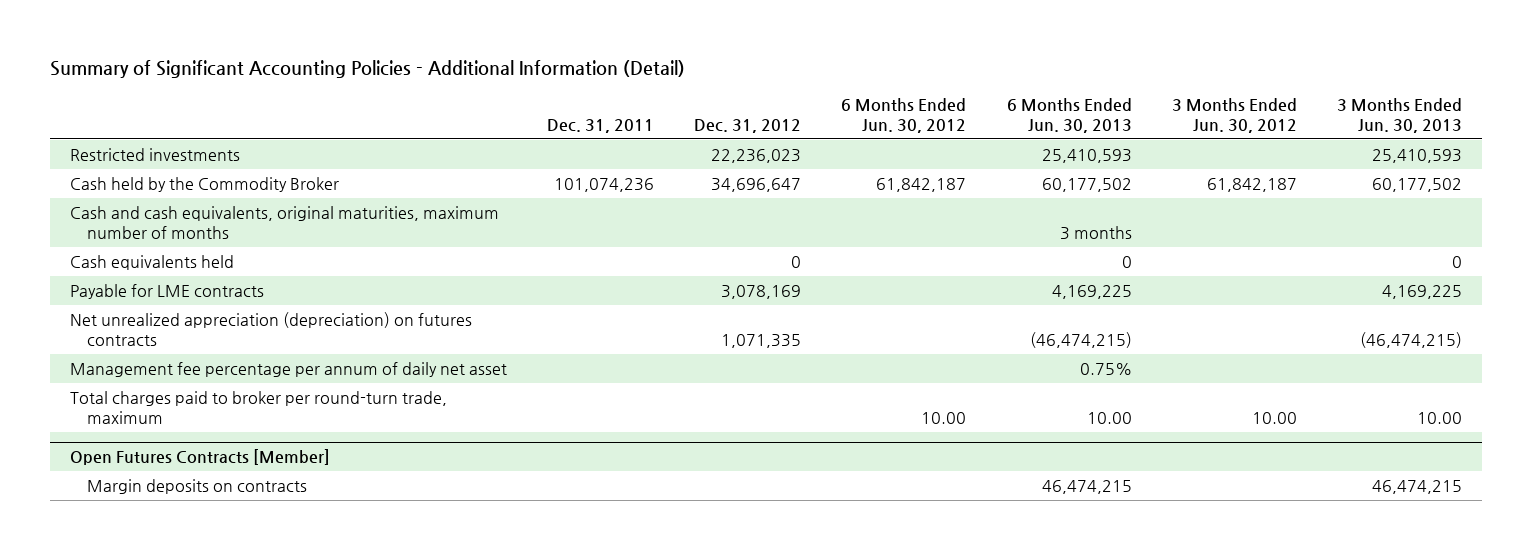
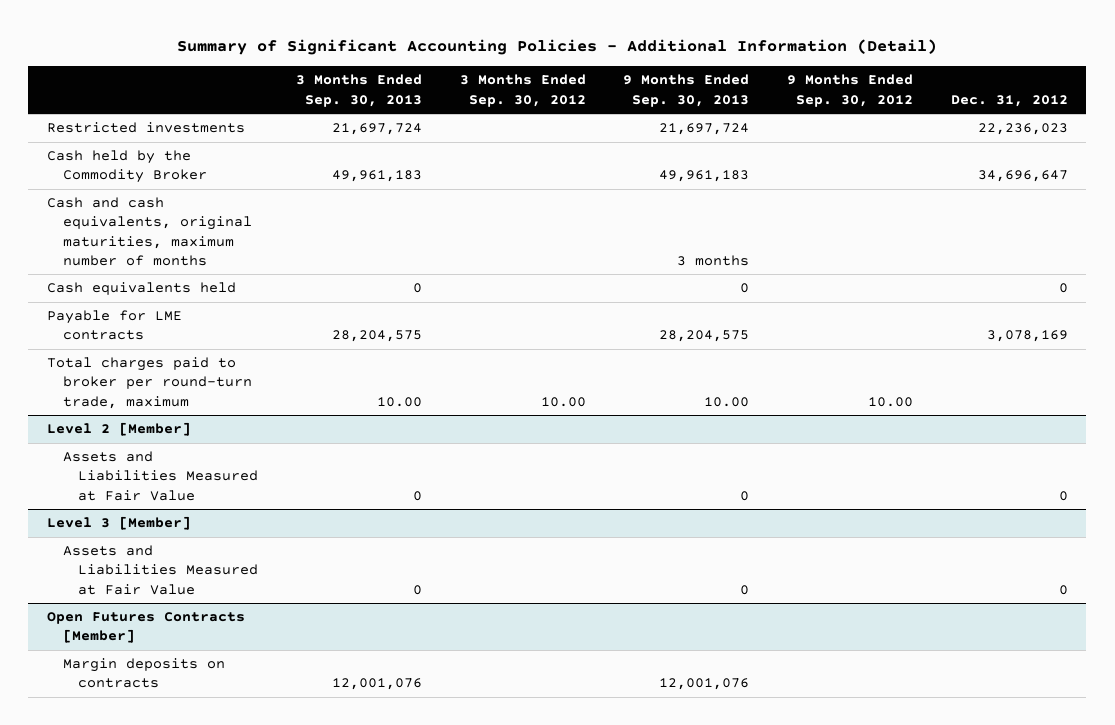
[547,119,655,134] Dec. 31, 2011 -> none
[841,97,967,134] 6 Months Ended Jun. 30, 2012 -> none
[1006,97,1132,134] 6 Months Ended Jun. 30, 2013 -> none
[1171,97,1297,134] 3 Months Ended Jun. 30, 2012 -> none
[1336,97,1462,134] 3 Months Ended Jun. 30, 2013 -> none
none -> [296,74,423,107] 3 Months Ended Sep. 30, 2013
none -> [459,74,586,107] 3 Months Ended Sep. 30, 2012
none -> [623,74,750,107] 9 Months Ended Sep. 30, 2013
none -> [786,74,913,107] 9 Months Ended Sep. 30, 2012
[70,311,473,346] Net unrealized appreciation (depreciation) on futures contracts -> none
[70,361,508,377] Management fee percentage per annum of daily net asset -> none
none -> [47,422,192,437] Level 2 [Member]
none -> [62,451,259,501] Assets and Liabilities Measured at Fair Value
none -> [47,516,192,531] Level 3 [Member]
none -> [62,545,259,595] Assets and Liabilities Measured at Fair Value

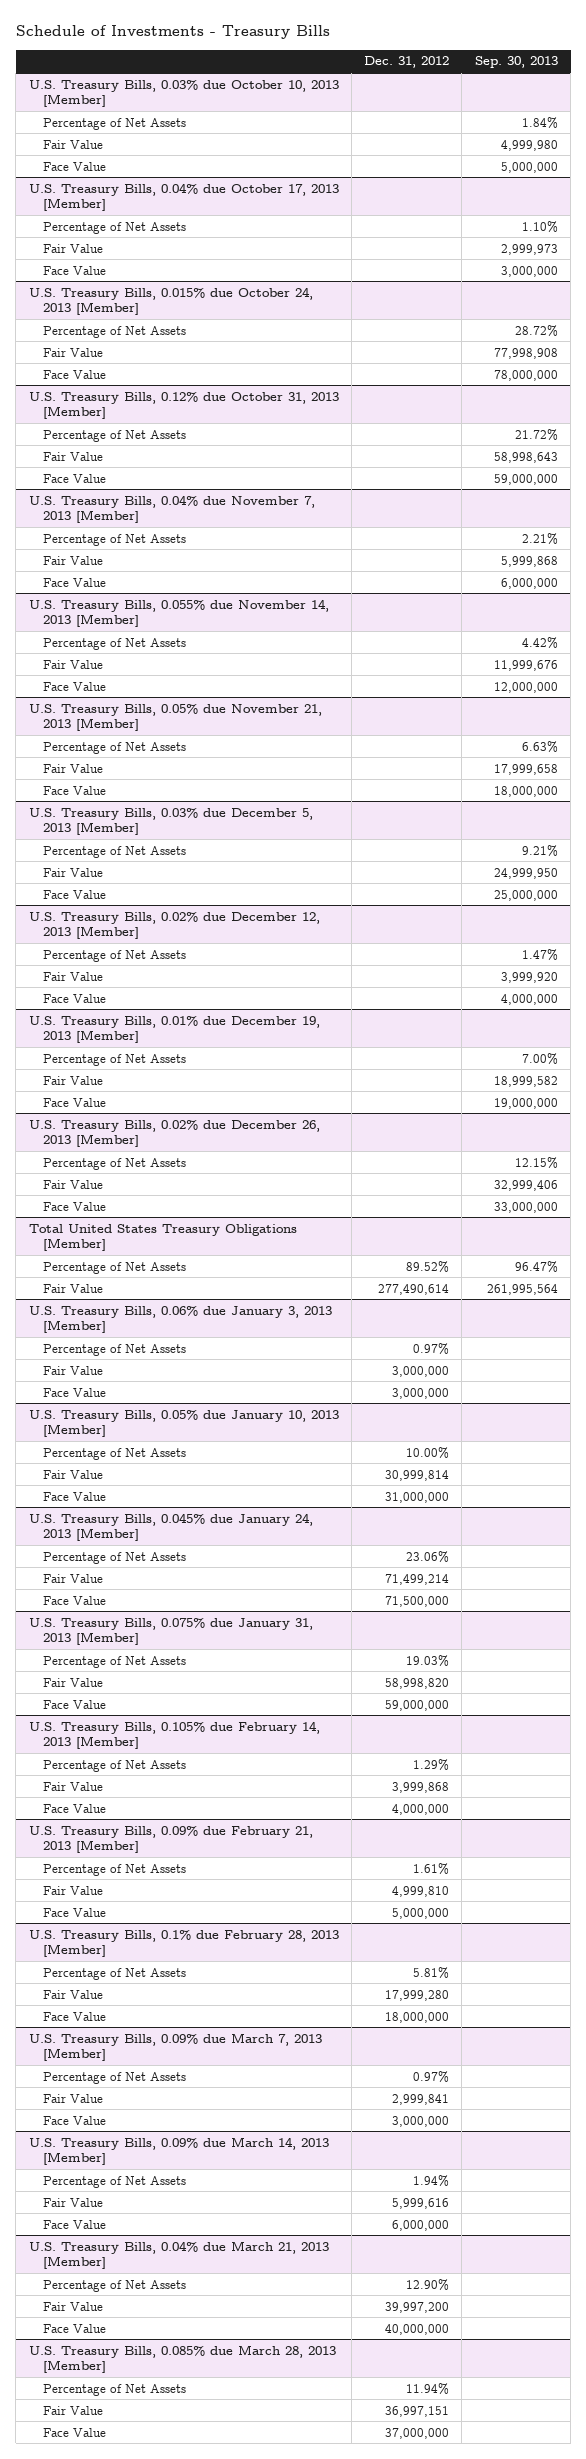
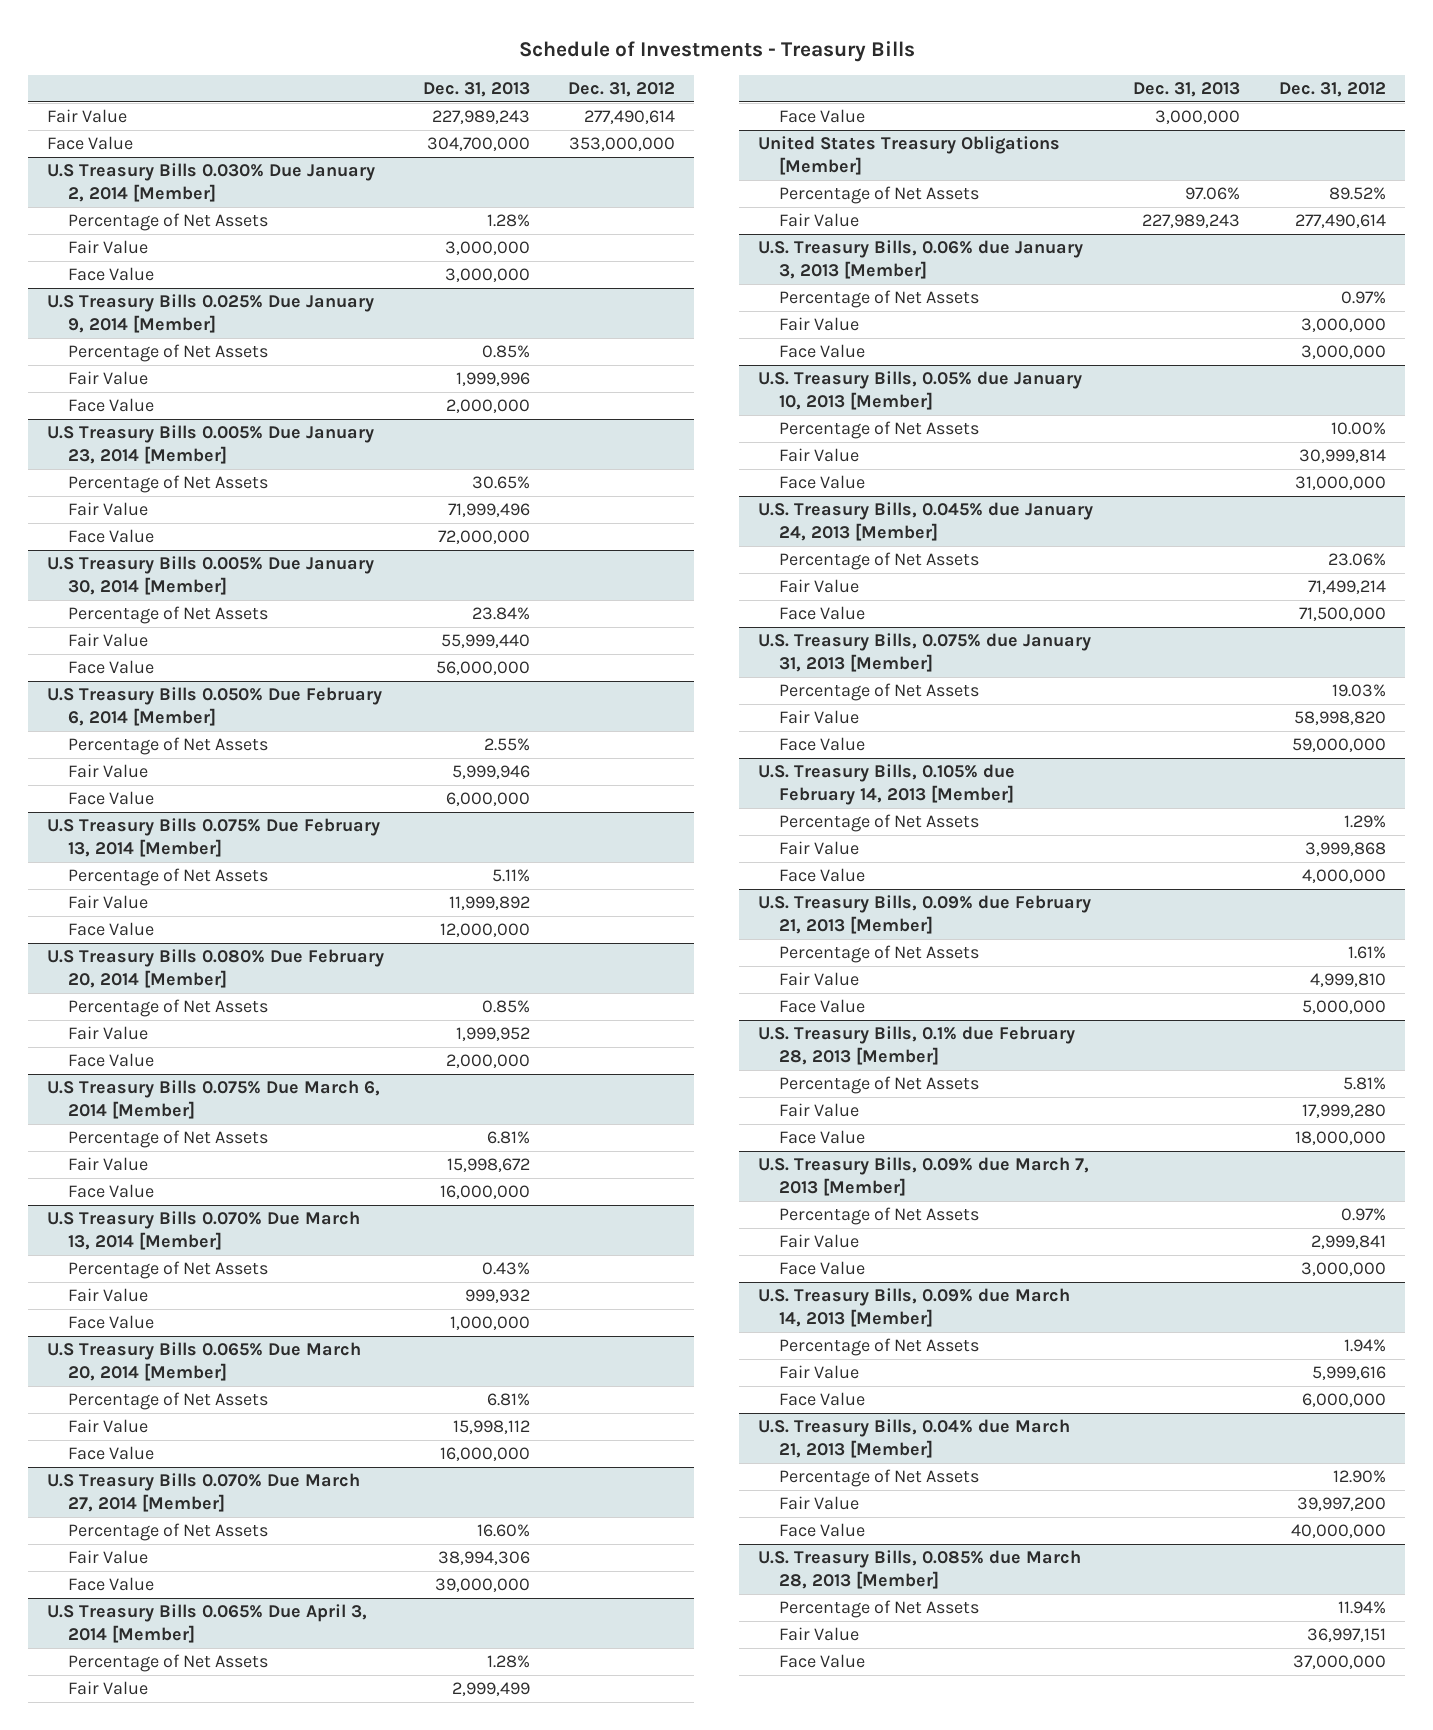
[474,56,558,69] Sep. 30, 2013 -> none
none -> [422,81,530,97] Dec. 31, 2013
[28,79,339,108] U.S. Treasury Bills, 0.03% due October 10, 2013 [Member] -> none
[42,117,186,130] Percentage of Net Assets -> none
[42,139,103,149] Fair Value -> none
[42,161,106,171] Face Value -> none
[28,182,339,212] U.S. Treasury Bills, 0.04% due October 17, 2013 [Member] -> none
[42,221,186,234] Percentage of Net Assets -> none
[42,243,103,253] Fair Value -> none
[42,265,106,275] Face Value -> none
[28,286,313,316] U.S. Treasury Bills, 0.015% due October 24, 2013 [Member] -> none
[42,325,186,338] Percentage of Net Assets -> none
[42,347,103,357] Fair Value -> none
[42,369,106,379] Face Value -> none
[28,391,339,420] U.S. Treasury Bills, 0.12% due October 31, 2013 [Member] -> none
[42,429,186,442] Percentage of Net Assets -> none
[42,451,103,461] Fair Value -> none
[42,473,106,483] Face Value -> none
[28,494,315,524] U.S. Treasury Bills, 0.04% due November 7, 2013 [Member] -> none
[42,533,186,546] Percentage of Net Assets -> none
[42,555,103,565] Fair Value -> none
[42,577,106,587] Face Value -> none
[28,598,329,628] U.S. Treasury Bills, 0.055% due November 14, 2013 [Member] -> none
[42,637,186,650] Percentage of Net Assets -> none
[42,659,103,669] Fair Value -> none
[42,681,106,691] Face Value -> none
[28,703,322,732] U.S. Treasury Bills, 0.05% due November 21, 2013 [Member] -> none
[42,741,186,754] Percentage of Net Assets -> none
[42,763,103,773] Fair Value -> none
[42,785,106,795] Face Value -> none
[28,807,313,836] U.S. Treasury Bills, 0.03% due December 5, 2013 [Member] -> none
[42,845,186,858] Percentage of Net Assets -> none
[42,867,103,877] Fair Value -> none
[42,889,106,899] Face Value -> none
[28,911,320,940] U.S. Treasury Bills, 0.02% due December 12, 2013 [Member] -> none
[42,949,186,962] Percentage of Net Assets -> none
[42,971,103,981] Fair Value -> none
[42,993,106,1003] Face Value -> none
[28,1015,320,1044] U.S. Treasury Bills, 0.01% due December 19, 2013 [Member] -> none
[42,1053,186,1066] Percentage of Net Assets -> none
[42,1075,103,1085] Fair Value -> none
[42,1097,106,1107] Face Value -> none
[28,1119,320,1148] U.S. Treasury Bills, 0.02% due December 26, 2013 [Member] -> none
[42,1157,186,1170] Percentage of Net Assets -> none
[42,1179,103,1189] Fair Value -> none
[42,1201,106,1211] Face Value -> none
none -> [47,109,128,124] Fair Value
none -> [47,136,134,151] Face Value
none -> [47,163,376,203] U.S Treasury Bills 0.030% Due January 2, 2014 [Member]
none -> [67,213,268,232] Percentage of Net Assets
none -> [67,240,148,255] Fair Value
none -> [67,267,154,282] Face Value
none -> [47,294,375,334] U.S Treasury Bills 0.025% Due January 9, 2014 [Member]
none -> [67,344,268,363] Percentage of Net Assets
none -> [67,371,148,386] Fair Value
none -> [67,398,154,413] Face Value
none -> [47,425,375,465] U.S Treasury Bills 0.005% Due January 23, 2014 [Member]
none -> [67,475,268,494] Percentage of Net Assets
none -> [67,502,148,517] Fair Value
none -> [67,529,154,544] Face Value
none -> [47,556,375,596] U.S Treasury Bills 0.005% Due January 30, 2014 [Member]
none -> [67,606,268,625] Percentage of Net Assets
none -> [67,633,148,648] Fair Value
none -> [67,660,154,675] Face Value
none -> [47,687,383,727] U.S Treasury Bills 0.050% Due February 6, 2014 [Member]
none -> [67,737,268,756] Percentage of Net Assets
none -> [67,764,148,779] Fair Value
none -> [67,791,154,806] Face Value
none -> [47,818,381,858] U.S Treasury Bills 0.075% Due February 13, 2014 [Member]
none -> [67,868,268,887] Percentage of Net Assets
none -> [67,895,148,910] Fair Value
none -> [67,922,154,937] Face Value
none -> [47,949,385,989] U.S Treasury Bills 0.080% Due February 20, 2014 [Member]
none -> [67,999,268,1018] Percentage of Net Assets
none -> [67,1026,148,1041] Fair Value
none -> [67,1053,154,1068] Face Value
none -> [47,1080,381,1120] U.S Treasury Bills 0.075% Due March 6, 2014 [Member]
none -> [67,1130,268,1149] Percentage of Net Assets
none -> [67,1157,148,1172] Fair Value
none -> [67,1184,154,1199] Face Value
none -> [47,1211,361,1251] U.S Treasury Bills 0.070% Due March 13, 2014 [Member]
none -> [67,1261,268,1280] Percentage of Net Assets
none -> [67,1288,148,1303] Fair Value
none -> [67,1315,154,1330] Face Value
none -> [47,1342,362,1382] U.S Treasury Bills 0.065% Due March 20, 2014 [Member]
none -> [67,1392,268,1411] Percentage of Net Assets
none -> [67,1419,148,1434] Fair Value
none -> [67,1446,154,1461] Face Value
none -> [47,1473,361,1513] U.S Treasury Bills 0.070% Due March 27, 2014 [Member]
none -> [67,1523,268,1542] Percentage of Net Assets
none -> [67,1550,148,1565] Fair Value
none -> [67,1577,154,1592] Face Value
none -> [47,1604,368,1644] U.S Treasury Bills 0.065% Due April 3, 2014 [Member]
none -> [67,1654,268,1673] Percentage of Net Assets
none -> [67,1681,148,1696] Fair Value
none -> [778,109,865,124] Face Value
[28,1223,297,1252] Total United States Treasury Obligations [Member] -> [758,136,1061,176] United States Treasury Obligations [Member]

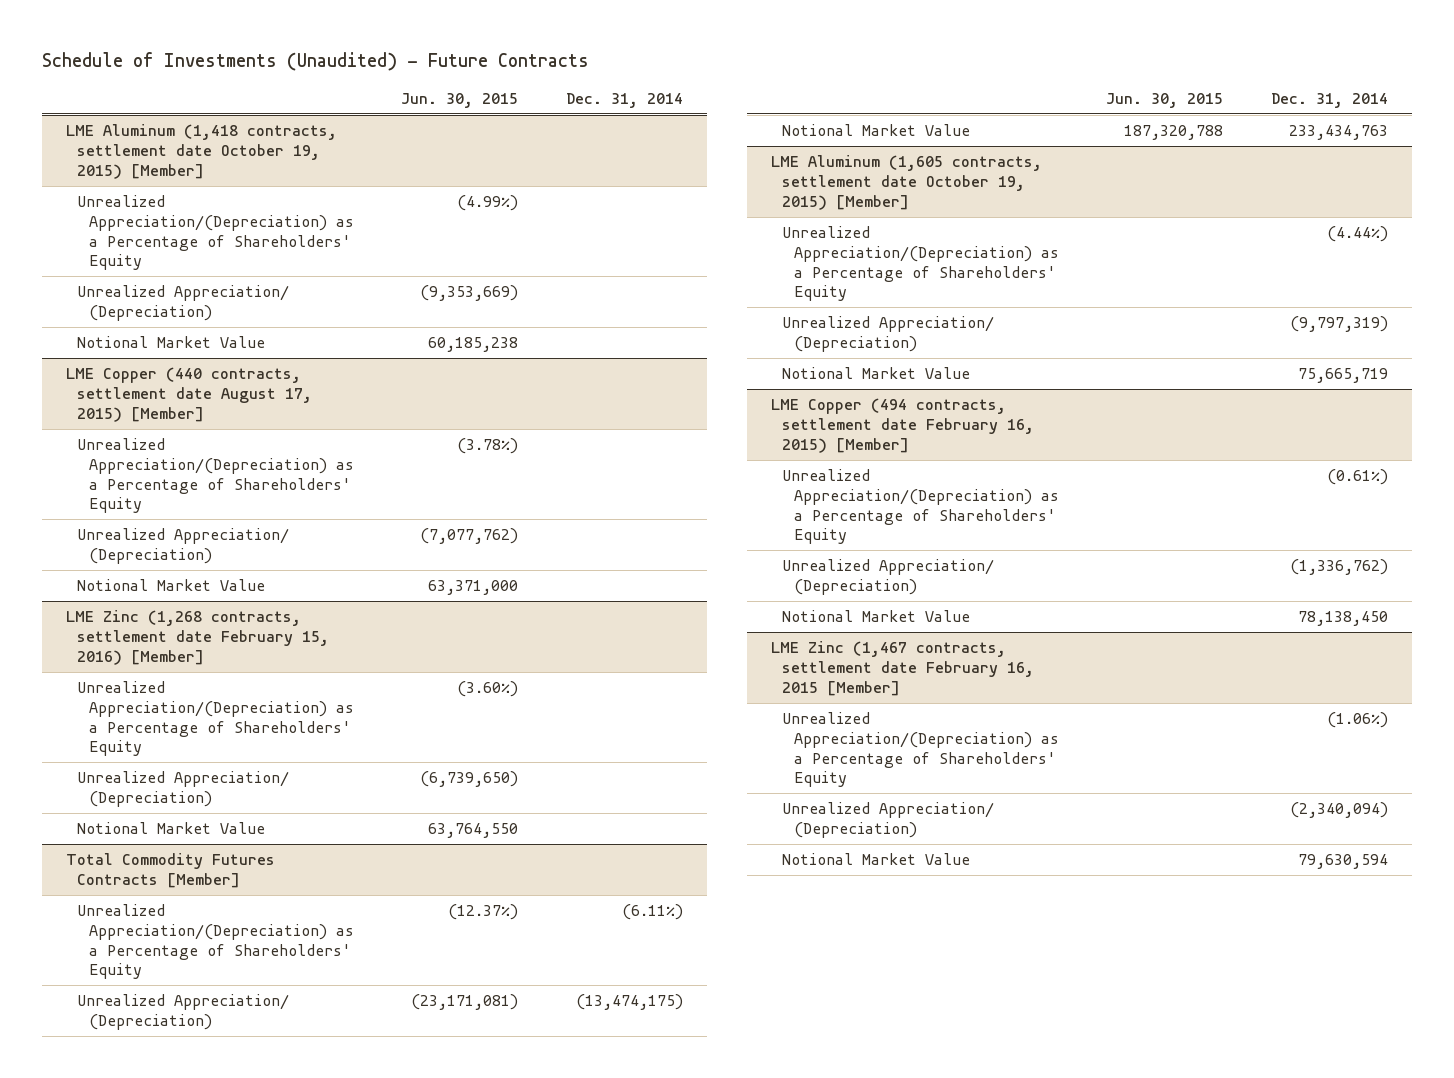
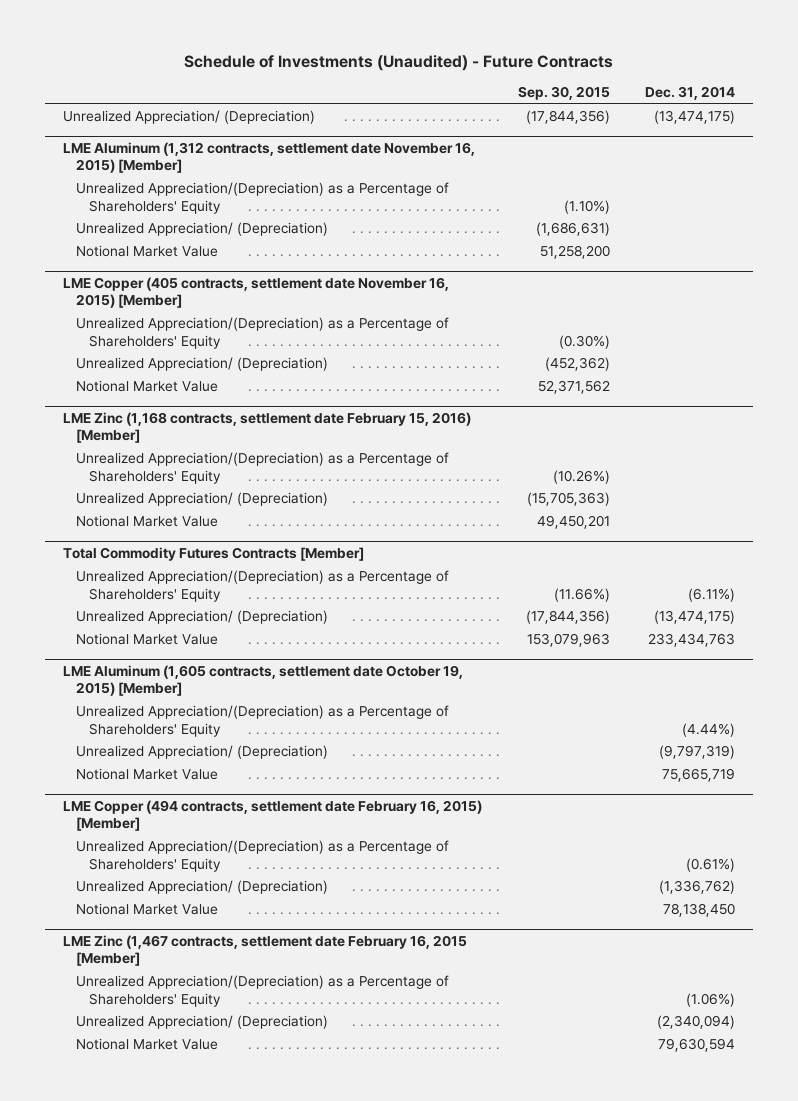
[401,92,519,108] Jun. 30, 2015 -> none
none -> [517,86,610,101] Sep. 30, 2015
[65,124,337,179] LME Aluminum (1,418 contracts, settlement date October 19, 2015) [Member] -> none
[77,195,354,271] Unrealized Appreciation/(Depreciation) as a Percentage of Shareholders' Equity -> none
[77,285,290,321] Unrealized Appreciation/ (Depreciation) -> none
[77,336,266,349] Notional Market Value -> none
[65,367,313,422] LME Copper (440 contracts, settlement date August 17, 2015) [Member] -> none
[77,438,354,514] Unrealized Appreciation/(Depreciation) as a Percentage of Shareholders' Equity -> none
[77,528,290,564] Unrealized Appreciation/ (Depreciation) -> none
[77,579,266,592] Notional Market Value -> none
[65,610,330,665] LME Zinc (1,268 contracts, settlement date February 15, 2016) [Member] -> none
[77,681,354,757] Unrealized Appreciation/(Depreciation) as a Percentage of Shareholders' Equity -> none
[77,771,290,807] Unrealized Appreciation/ (Depreciation) -> none
[77,822,266,835] Notional Market Value -> none
none -> [62,110,315,125] Unrealized Appreciation/ (Depreciation)
none -> [62,142,475,174] LME Aluminum (1,312 contracts, settlement date November 16, 2015) [Member]
none -> [76,182,450,214] Unrealized Appreciation/(Depreciation) as a Percentage of Shareholders' Equity
none -> [76,222,329,237] Unrealized Appreciation/ (Depreciation)
none -> [76,245,219,258] Notional Market Value
none -> [62,277,449,309] LME Copper (405 contracts, settlement date November 16, 2015) [Member]
none -> [76,317,450,349] Unrealized Appreciation/(Depreciation) as a Percentage of Shareholders' Equity
none -> [76,357,329,372] Unrealized Appreciation/ (Depreciation)
none -> [76,380,219,393] Notional Market Value
none -> [62,412,471,444] LME Zinc (1,168 contracts, settlement date February 15, 2016) [Member]
none -> [76,452,450,484] Unrealized Appreciation/(Depreciation) as a Percentage of Shareholders' Equity
none -> [76,492,329,507] Unrealized Appreciation/ (Depreciation)
none -> [76,515,219,528] Notional Market Value

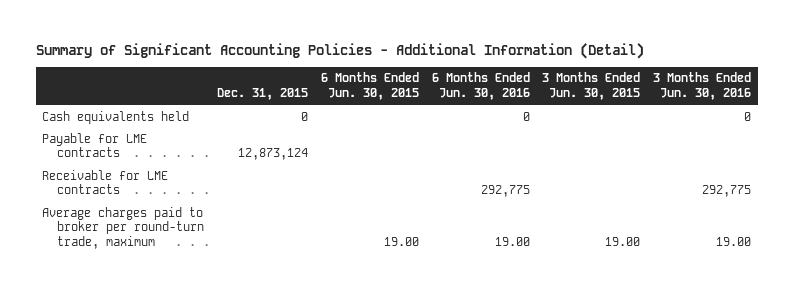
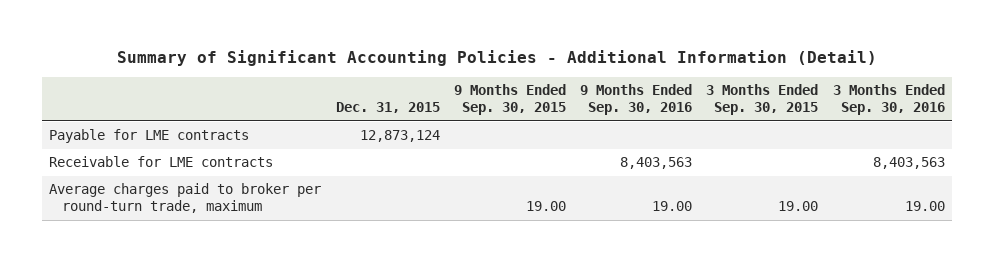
[320,72,419,101] 6 Months Ended Jun. 30, 2015 -> none
[431,72,530,101] 6 Months Ended Jun. 30, 2016 -> none
[542,72,641,101] 3 Months Ended Jun. 30, 2015 -> none
[653,72,752,101] 3 Months Ended Jun. 30, 2016 -> none
none -> [453,84,566,116] 9 Months Ended Sep. 30, 2015
none -> [580,84,693,116] 9 Months Ended Sep. 30, 2016
none -> [706,84,819,116] 3 Months Ended Sep. 30, 2015
none -> [832,84,945,116] 3 Months Ended Sep. 30, 2016
[42,110,190,124] Cash equivalents held -> none

